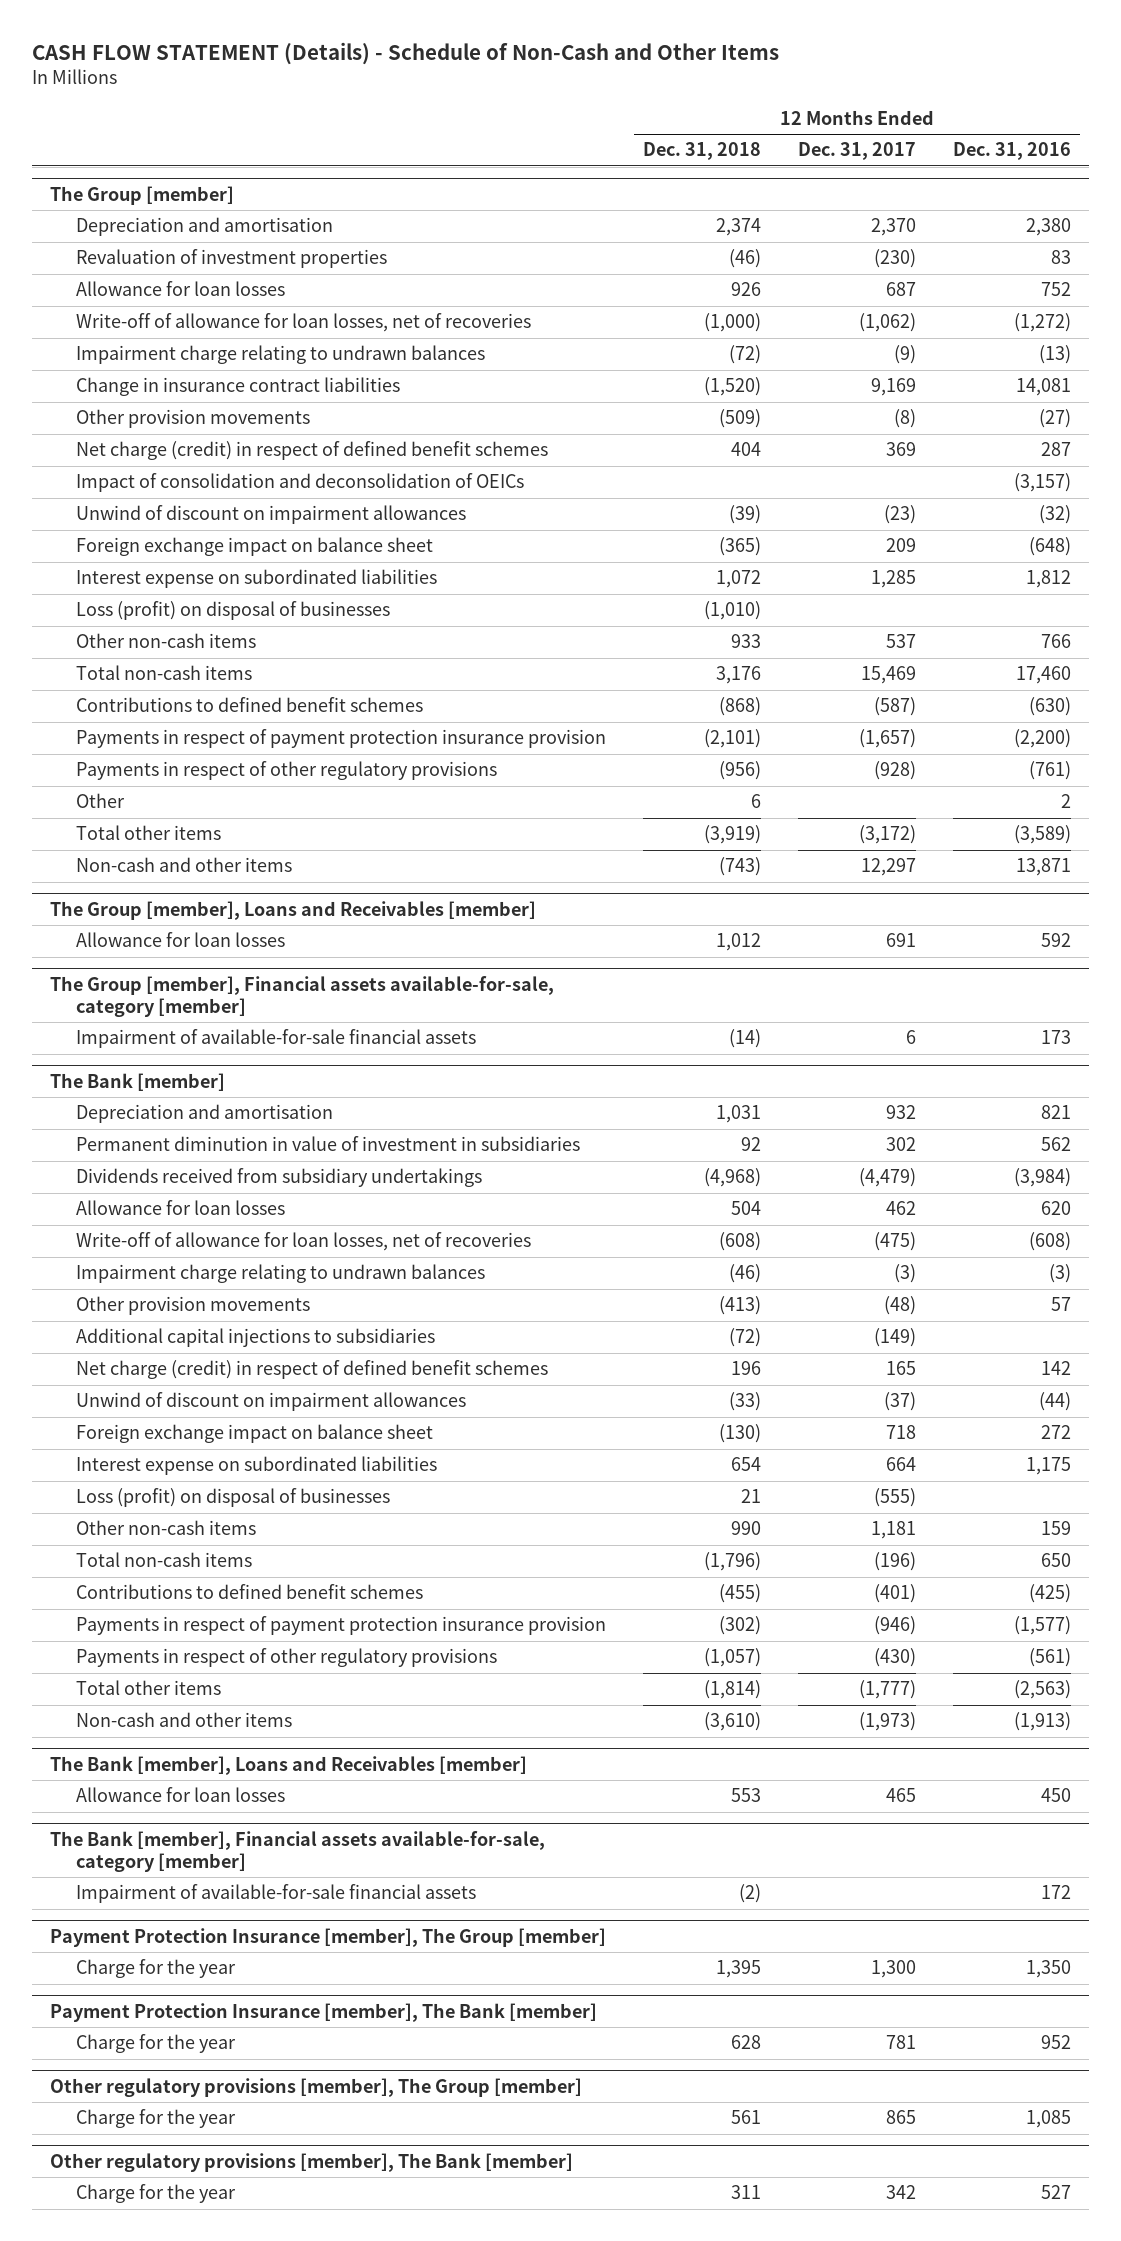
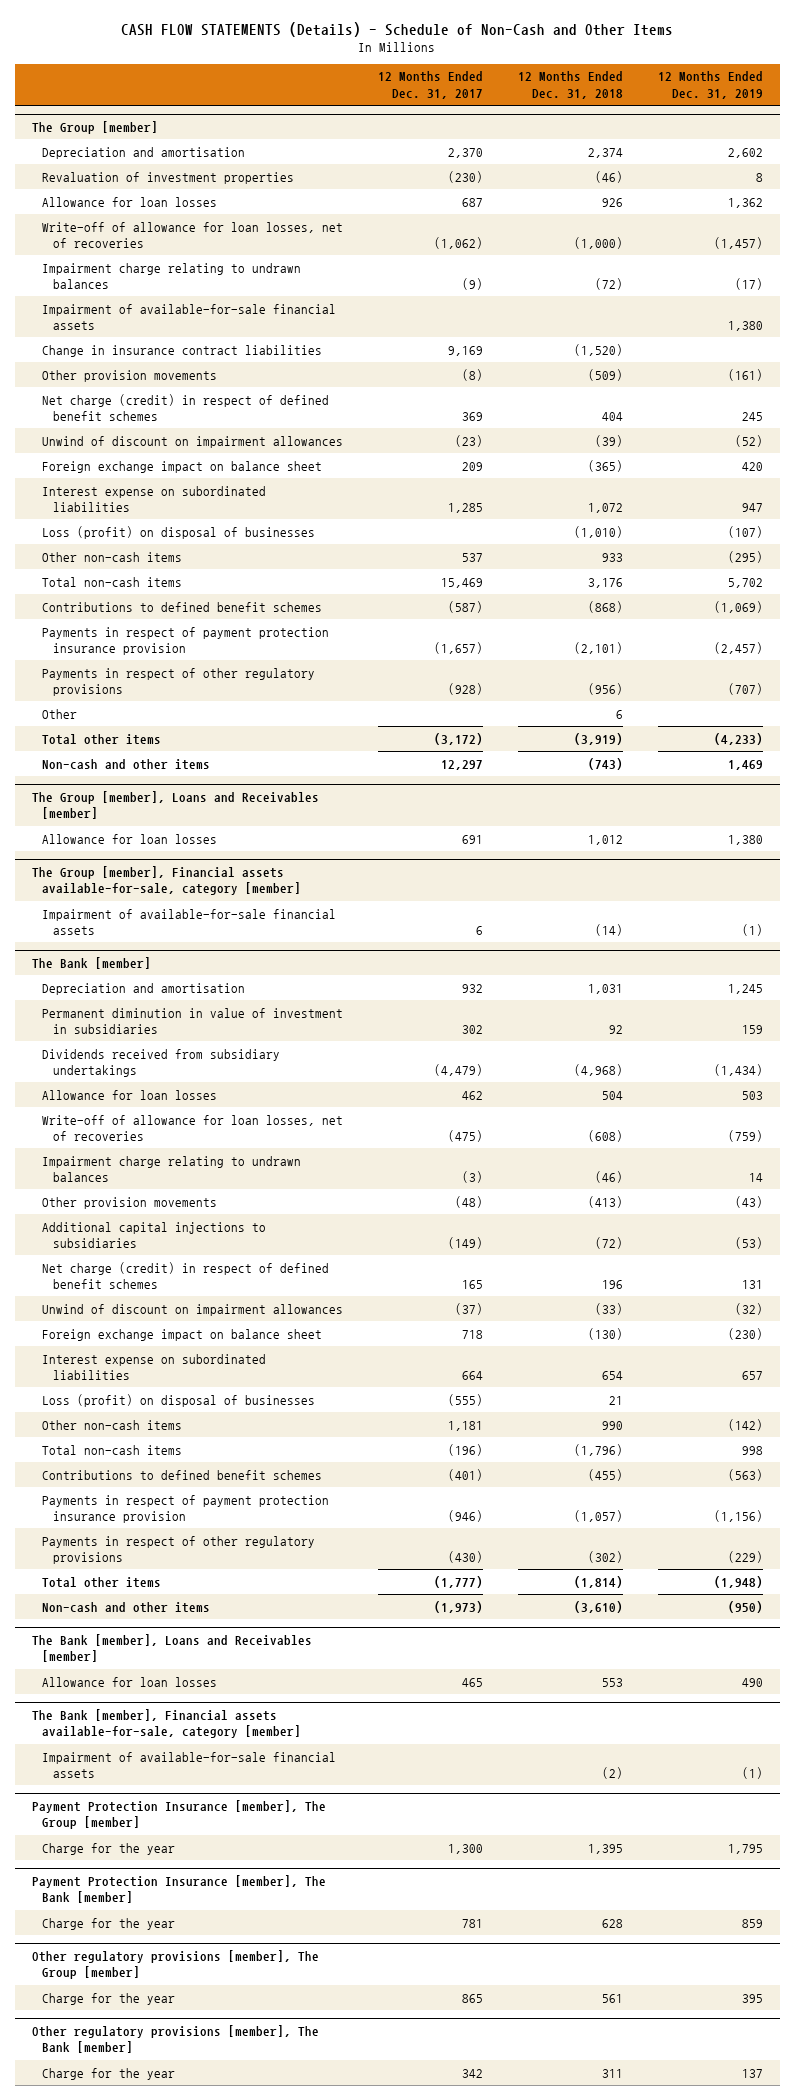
[32,41,780,65] CASH FLOW STATEMENT (Details) - Schedule of Non-Cash and Other Items -> [121,22,674,38] CASH FLOW STATEMENTS (Details) - Schedule of Non-Cash and Other Items
[952,142,1071,161] Dec. 31, 2016 -> none
none -> [657,71,763,99] 12 Months Ended Dec. 31, 2019
none -> [42,303,337,330] Impairment of available-for-sale financial assets
[75,473,524,493] Impact of consolidation and deconsolidation of OEICs -> none
[719,1616,762,1636] (302) -> [573,1509,623,1522] (1,057)
[704,1648,762,1668] (1,057) -> [587,1550,623,1563] (302)

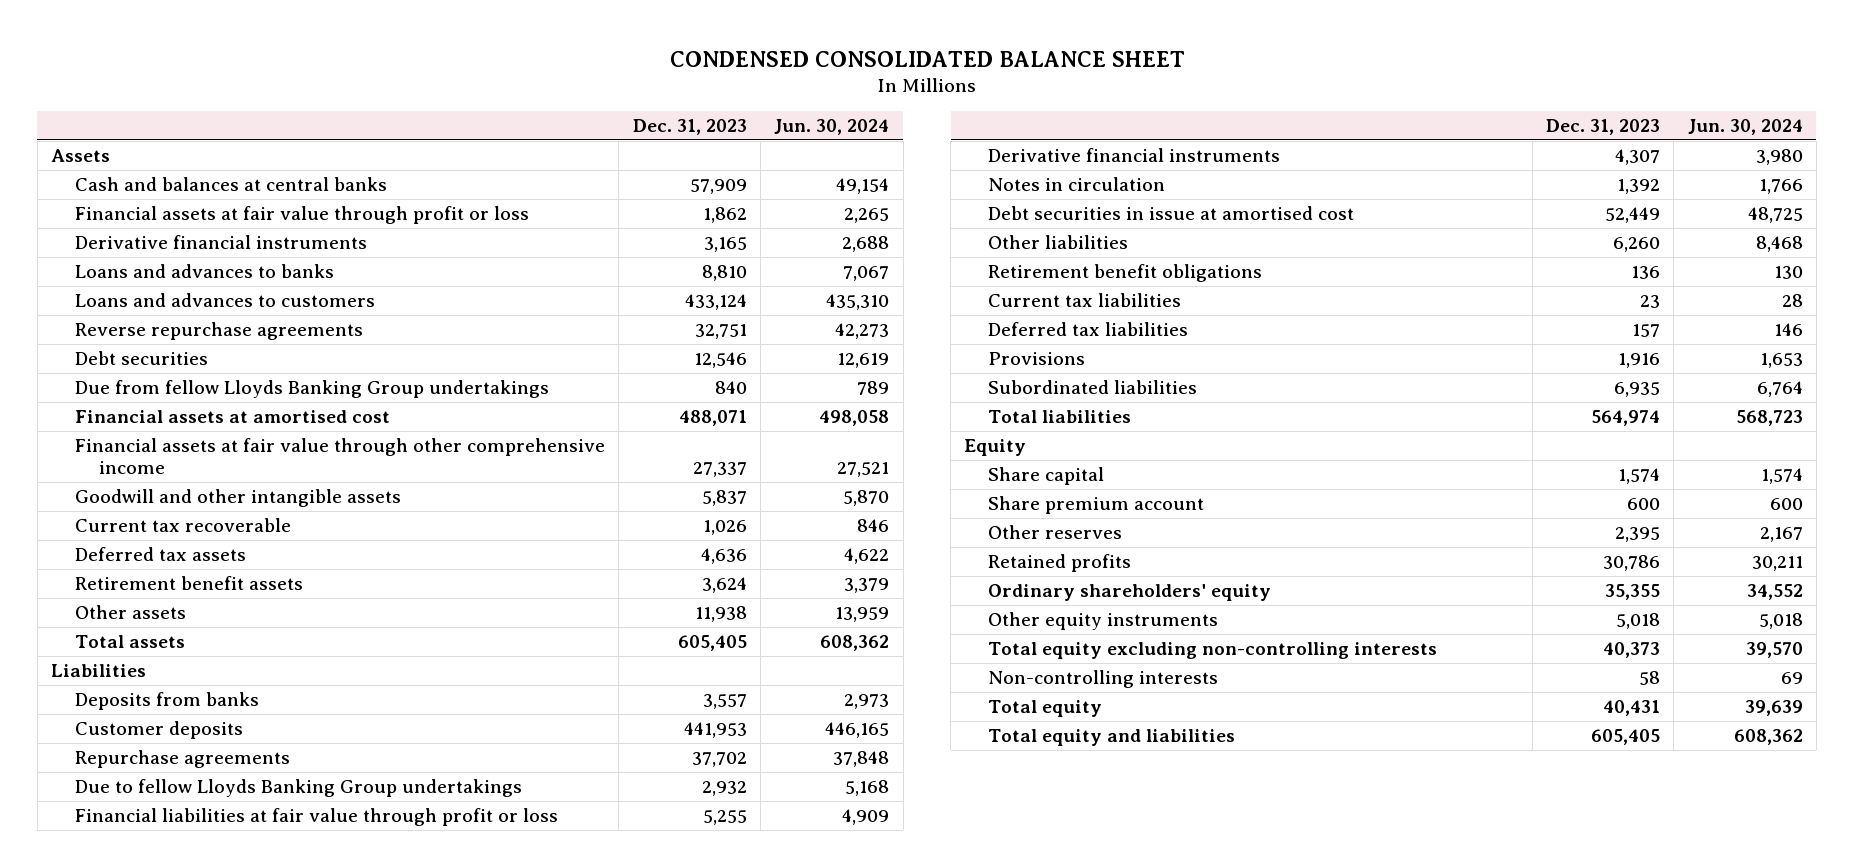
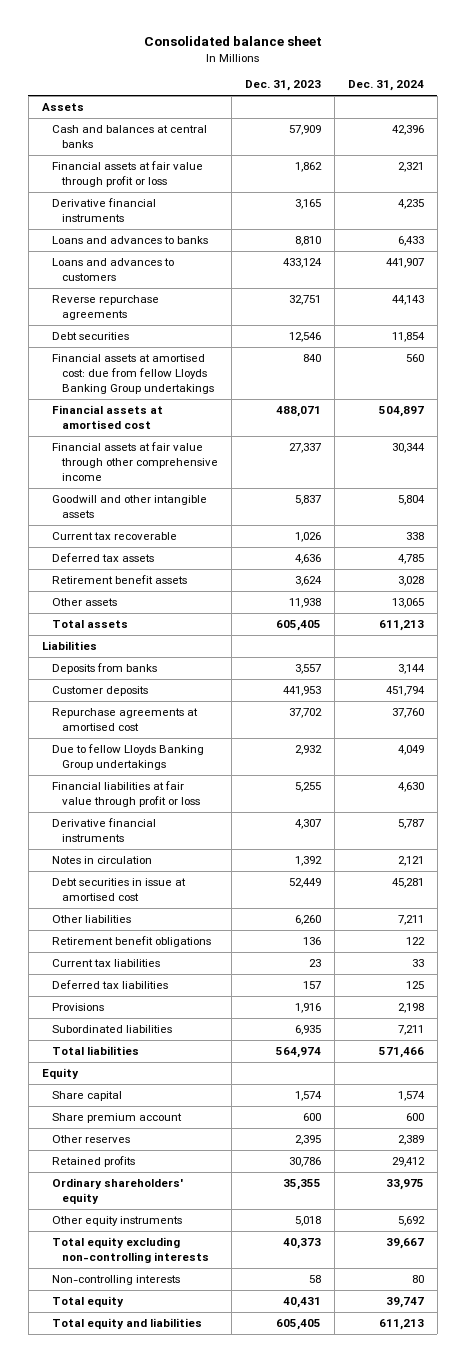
[669,50,1185,67] CONDENSED CONSOLIDATED BALANCE SHEET -> [143,36,322,47] Consolidated balance sheet
[774,119,890,136] Jun. 30, 2024 -> none
none -> [347,80,424,92] Dec. 31, 2024
[75,379,550,398] Due from fellow Lloyds Banking Group undertakings -> [51,353,215,394] Financial assets at amortised cost: due from fellow Lloyds Banking Group undertakings
[75,749,291,768] Repurchase agreements -> [51,707,198,731] Repurchase agreements at amortised cost

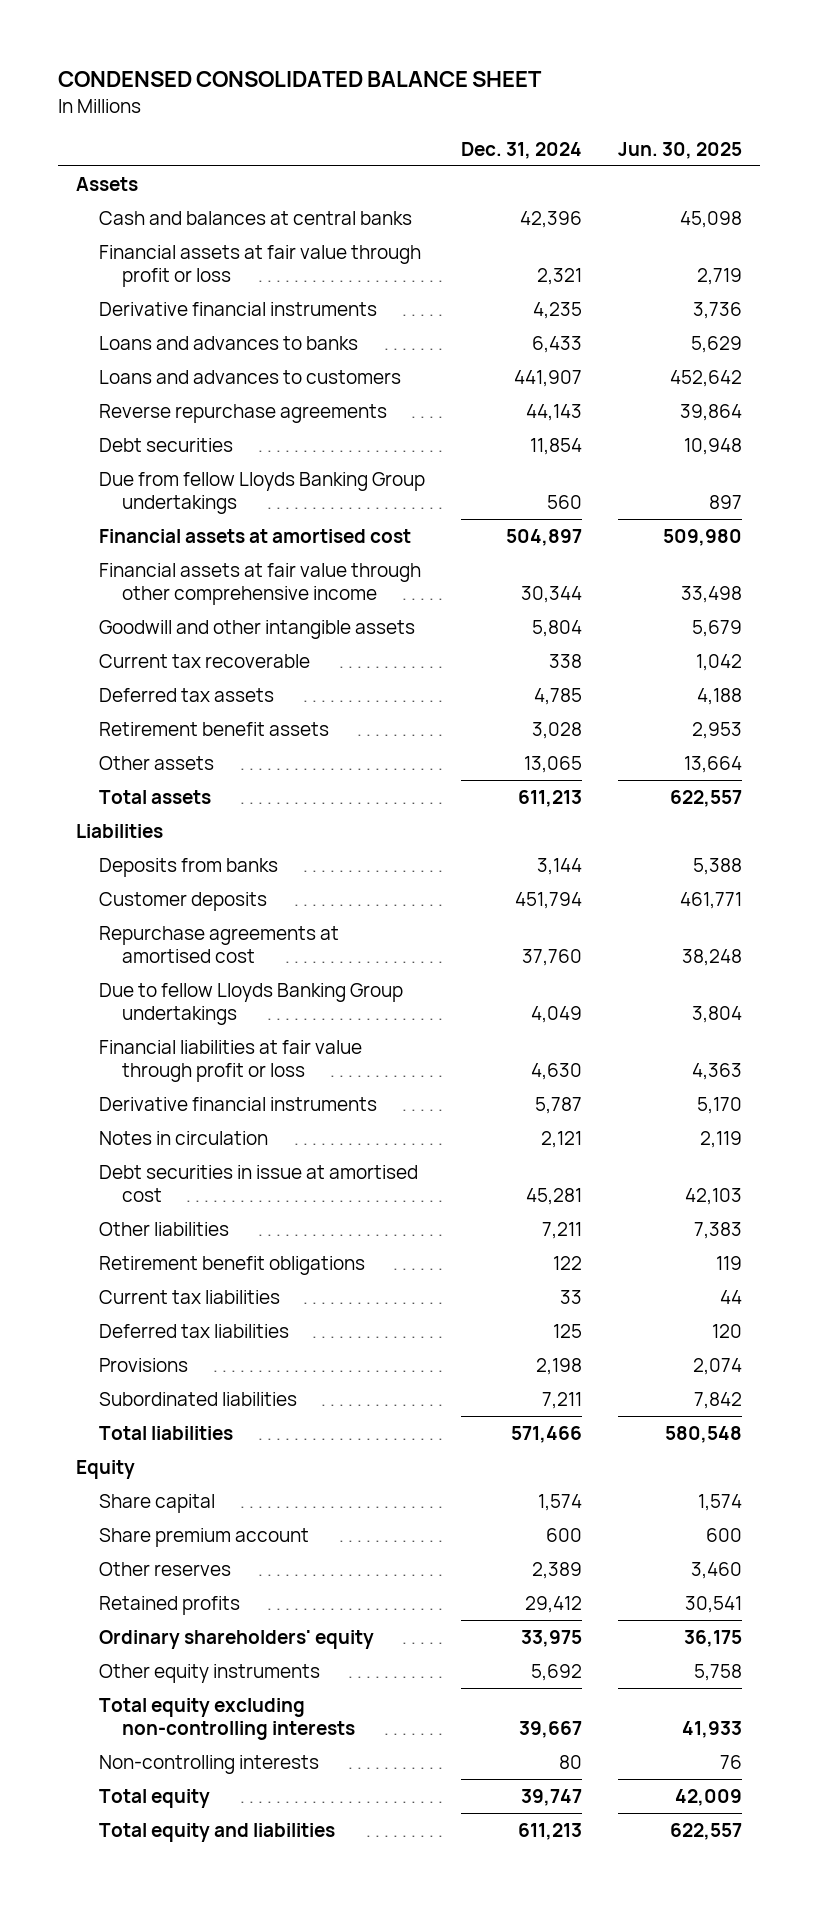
[143,36,322,47] Consolidated balance sheet -> [57,71,542,88] CONDENSED CONSOLIDATED BALANCE SHEET
[244,80,321,92] Dec. 31, 2023 -> none
none -> [618,141,743,159] Jun. 30, 2025
[51,353,215,394] Financial assets at amortised cost: due from fellow Lloyds Banking Group undertakings -> [99,471,426,515] Due from fellow Lloyds Banking Group undertakings

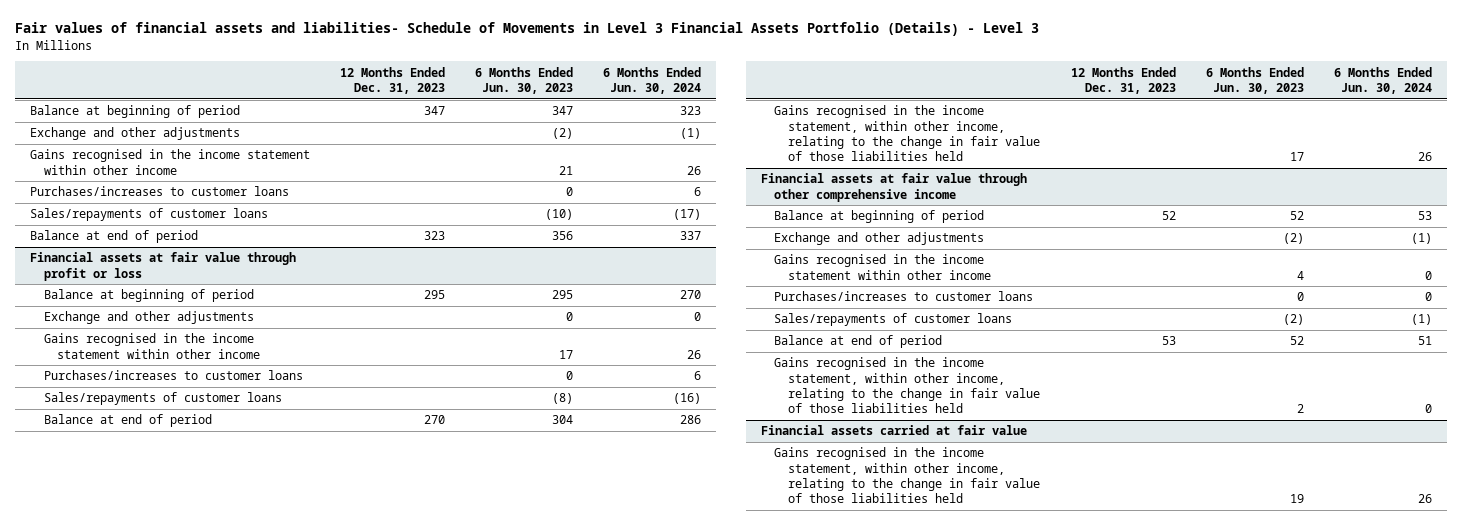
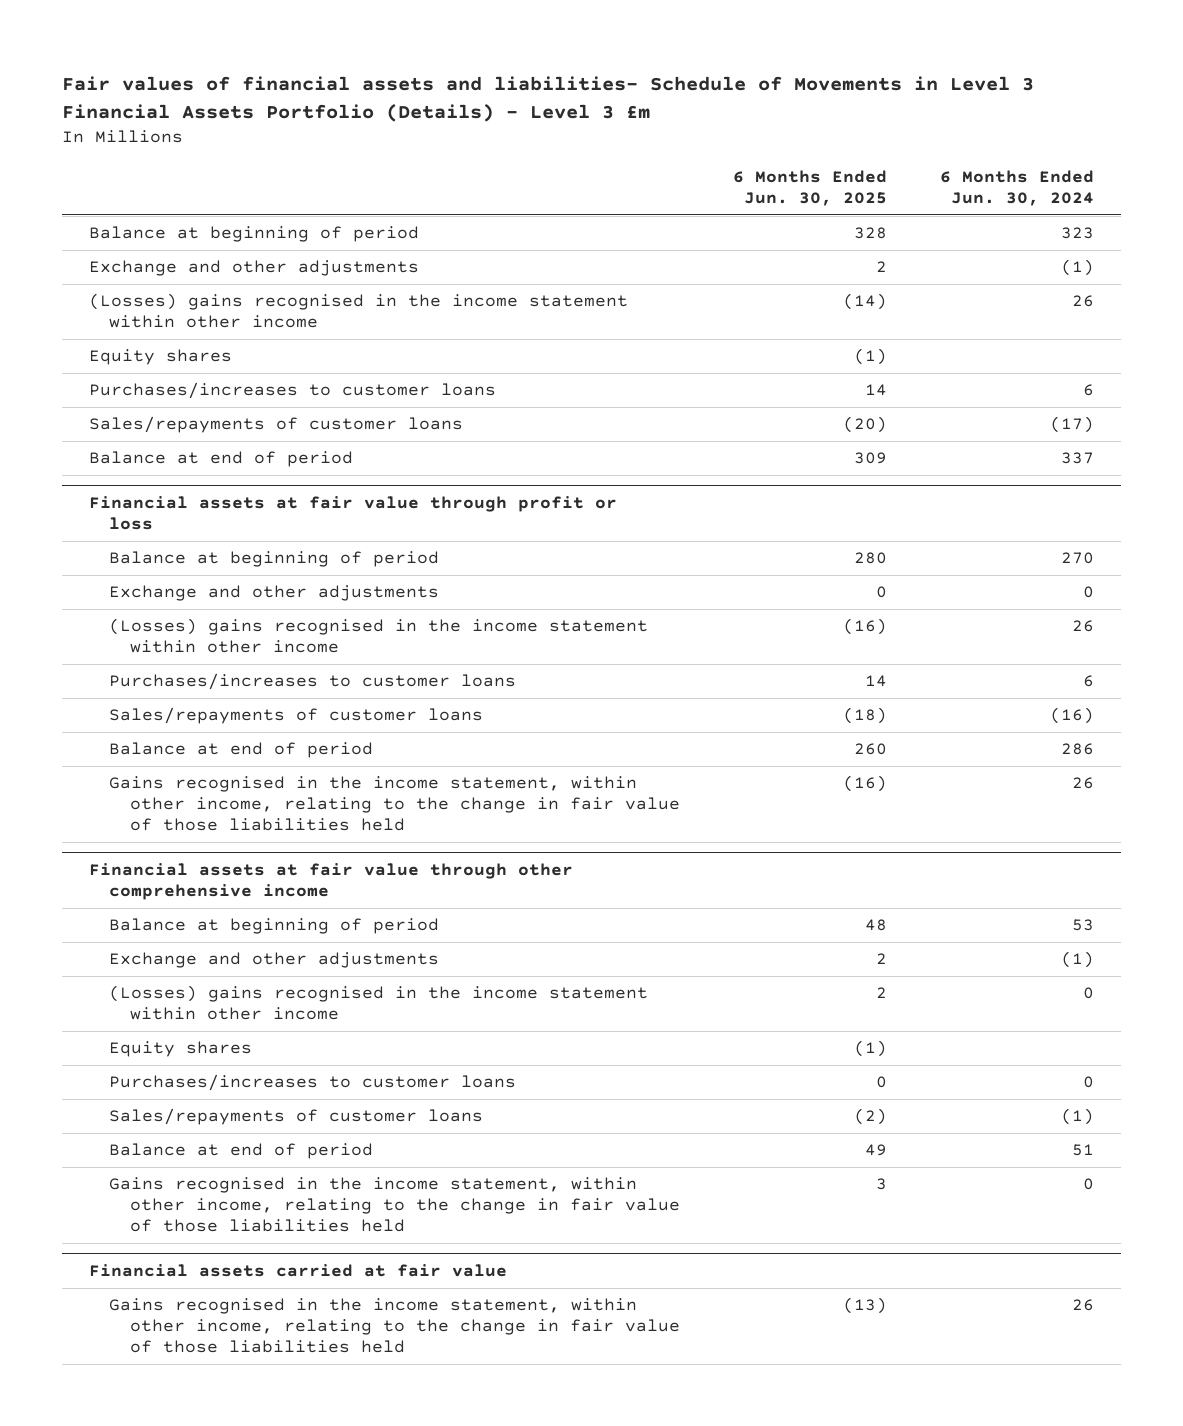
[14,22,1039,37] Fair values of financial assets and liabilities- Schedule of Movements in Level 3 Financial Assets Portfolio (Details) - Level 3 -> [62,75,1035,122] Fair values of financial assets and liabilities- Schedule of Movements in Level 3 Financial Assets Portfolio (Details) - Level 3 £m
[339,66,445,94] 12 Months Ended Dec. 31, 2023 -> none
[474,66,573,94] 6 Months Ended Jun. 30, 2023 -> none
none -> [732,170,887,207] 6 Months Ended Jun. 30, 2025
[29,149,310,175] Gains recognised in the income statement within other income -> [88,293,628,329] (Losses) gains recognised in the income statement within other income
none -> [88,349,232,366] Equity shares
[43,333,261,359] Gains recognised in the income statement within other income -> [109,618,649,654] (Losses) gains recognised in the income statement within other income
[774,254,992,280] Gains recognised in the income statement within other income -> [109,985,649,1021] (Losses) gains recognised in the income statement within other income
none -> [109,1041,253,1058] Equity shares

